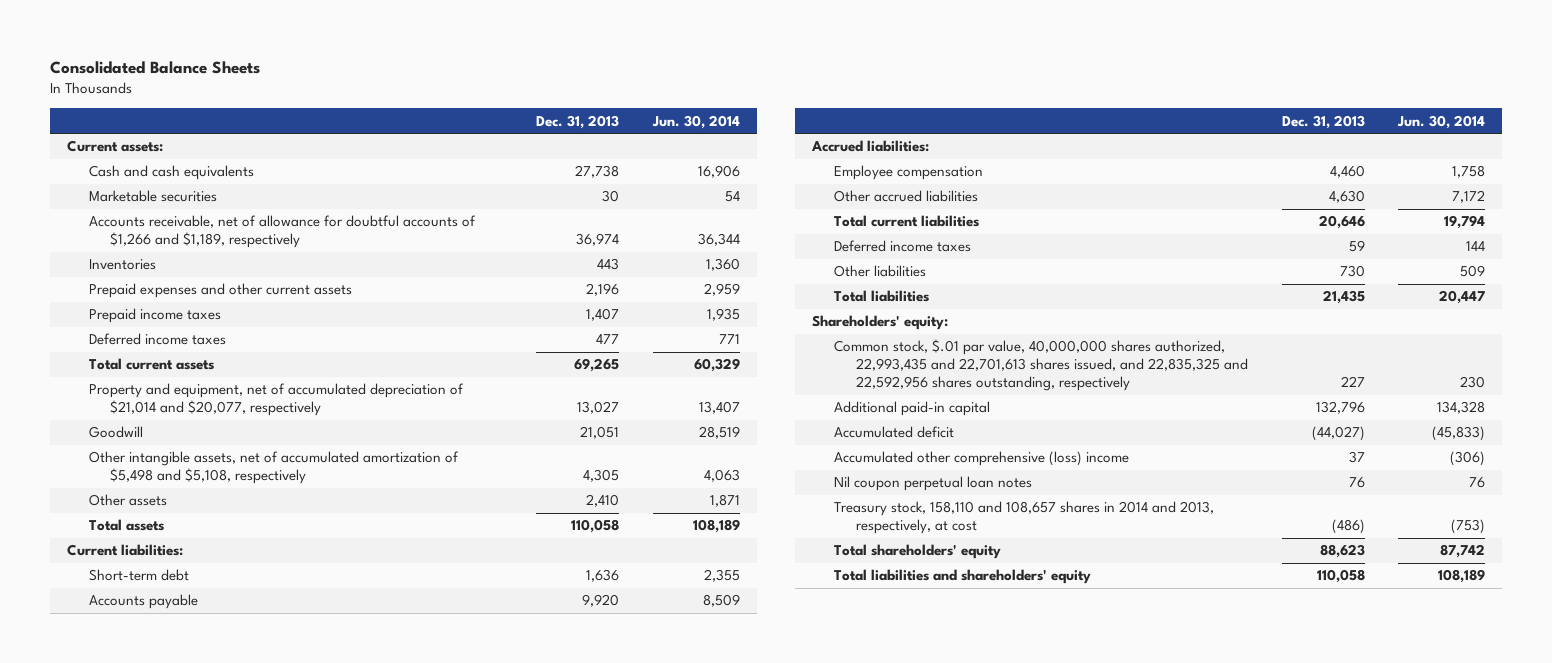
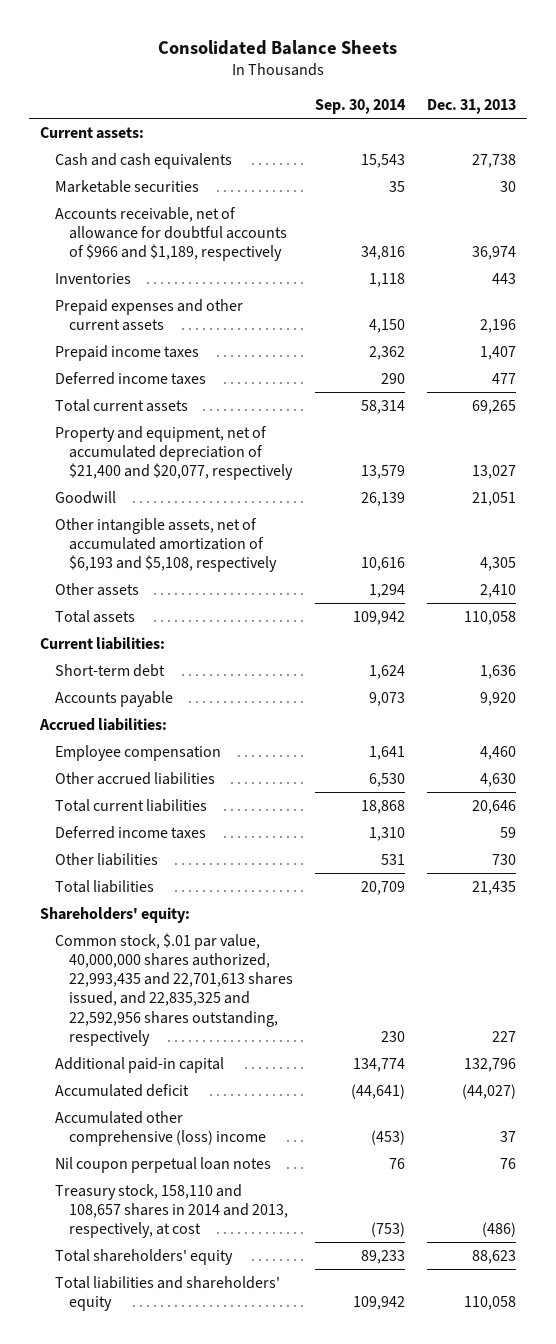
[652,114,741,129] Jun. 30, 2014 -> none
none -> [314,99,406,115] Sep. 30, 2014
[88,215,476,249] Accounts receivable, net of allowance for doubtful accounts of $1,266 and $1,189, respectively -> [54,206,288,262] Accounts receivable, net of allowance for doubtful accounts of $966 and $1,189, respectively
[88,383,464,417] Property and equipment, net of accumulated depreciation of $21,014 and $20,077, respectively -> [54,425,294,481] Property and equipment, net of accumulated depreciation of $21,400 and $20,077, respectively
[88,451,459,485] Other intangible assets, net of accumulated amortization of $5,498 and $5,108, respectively -> [54,517,278,573] Other intangible assets, net of accumulated amortization of $6,193 and $5,108, respectively

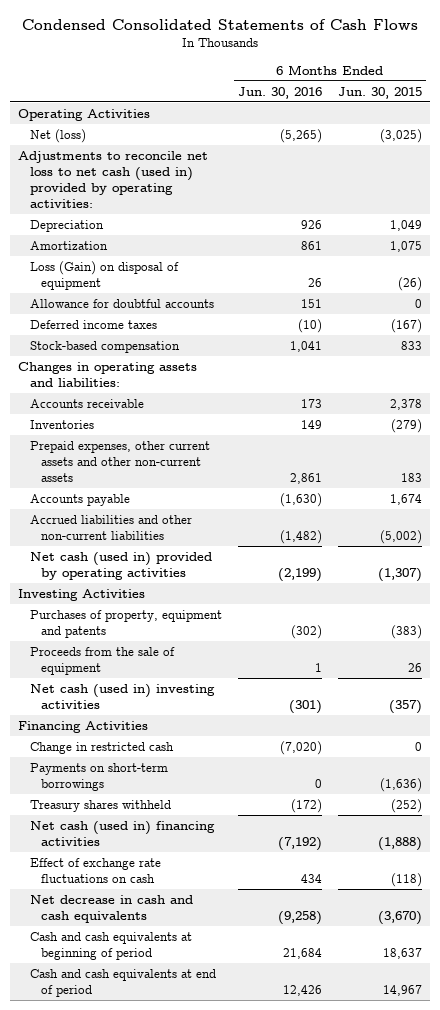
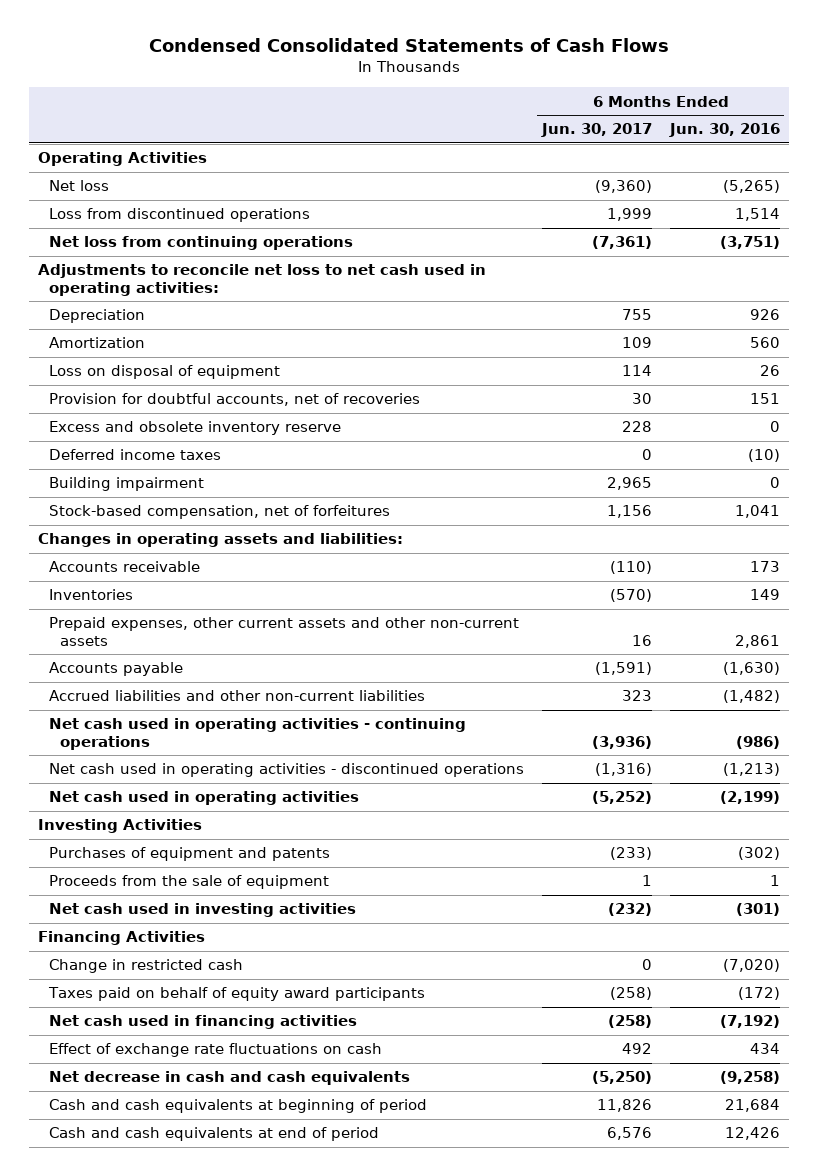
[337,86,422,99] Jun. 30, 2015 -> none
none -> [540,123,652,138] Jun. 30, 2017
[29,128,86,143] Net (loss) -> [48,180,109,192] Net loss
none -> [48,208,310,223] Loss from discontinued operations
none -> [48,236,353,251] Net loss from continuing operations
[18,150,209,209] Adjustments to reconcile net loss to net cash (used in) provided by operating activities: -> [37,264,486,296] Adjustments to reconcile net loss to net cash used in operating activities:
[300,240,322,250] 861 -> [749,337,780,349] 560
[29,260,179,290] Loss (Gain) on disposal of equipment -> [48,365,280,380] Loss on disposal of equipment
[29,298,214,308] Allowance for doubtful accounts -> [48,393,420,407] Provision for doubtful accounts, net of recoveries
none -> [48,421,341,436] Excess and obsolete inventory reserve
none -> [48,477,204,492] Building impairment
[29,340,180,353] Stock-based compensation -> [48,505,390,520] Stock-based compensation, net of forfeitures
none -> [48,718,466,750] Net cash used in operating activities - continuing operations
none -> [48,763,524,778] Net cash used in operating activities - discontinued operations
[29,551,212,580] Net cash (used in) provided by operating activities -> [48,791,359,806] Net cash used in operating activities
[29,609,222,638] Purchases of property, equipment and patents -> [48,847,330,862] Purchases of equipment and patents
[29,683,215,709] Net cash (used in) investing activities -> [48,903,356,918] Net cash used in investing activities
[29,762,168,791] Payments on short-term borrowings -> none
[29,799,171,812] Treasury shares withheld -> [47,987,425,1002] Taxes paid on behalf of equity award participants
[29,820,215,846] Net cash (used in) financing activities -> [48,1015,357,1030] Net cash used in financing activities

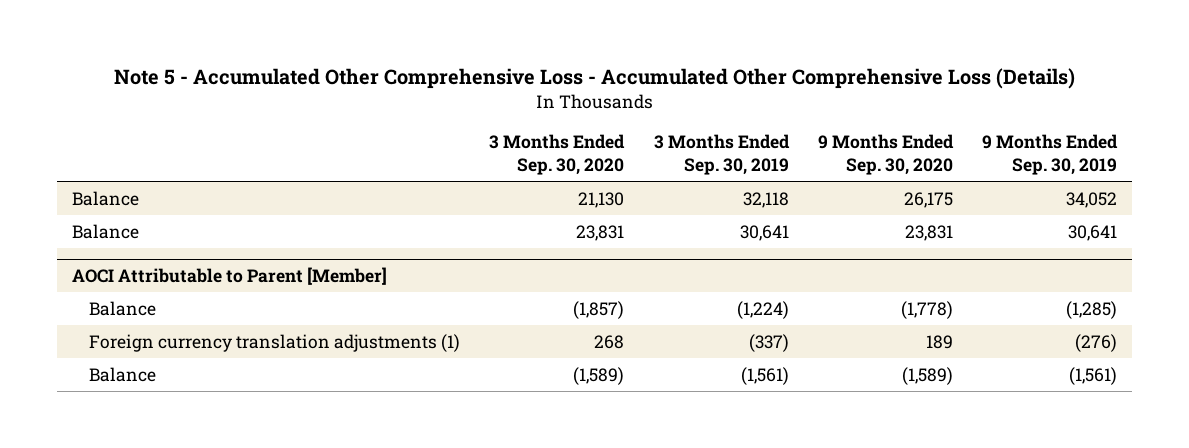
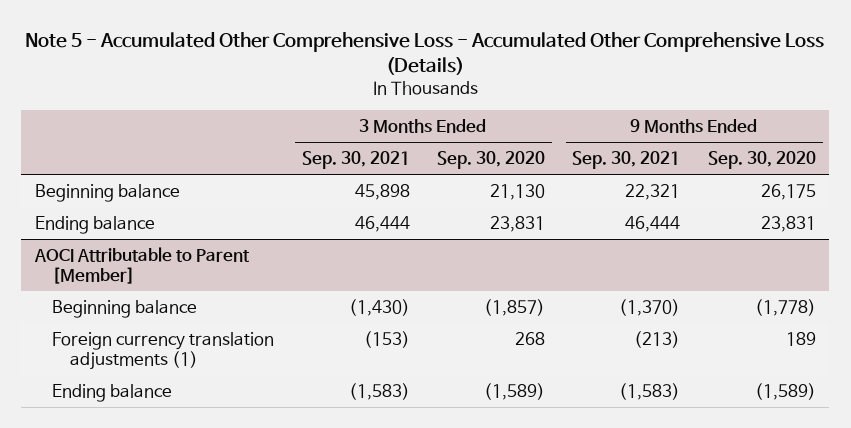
[653,134,790,176] 3 Months Ended Sep. 30, 2019 -> none
[982,134,1119,176] 9 Months Ended Sep. 30, 2019 -> none
none -> [301,150,410,169] Sep. 30, 2021
none -> [572,150,681,169] Sep. 30, 2021
[71,190,139,206] Balance -> [35,183,181,202] Beginning balance
[71,223,139,239] Balance -> [35,215,156,234] Ending balance
[88,300,156,316] Balance -> [52,299,198,318] Beginning balance
[88,366,156,382] Balance -> [52,383,173,402] Ending balance

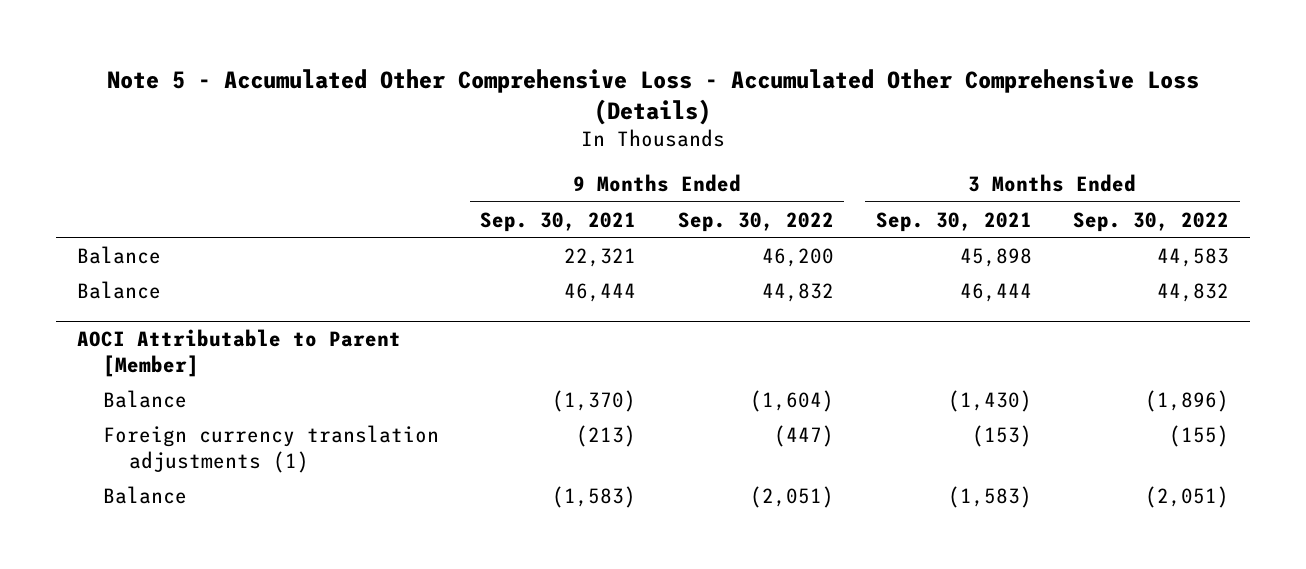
[437,150,546,169] Sep. 30, 2020 -> none
[707,150,816,169] Sep. 30, 2020 -> none
none -> [678,211,835,232] Sep. 30, 2022
none -> [1073,211,1230,232] Sep. 30, 2022
[35,183,181,202] Beginning balance -> [76,245,161,264] Balance
[35,215,156,234] Ending balance -> [76,280,161,299] Balance
[52,299,198,318] Beginning balance -> [102,389,187,408] Balance
[52,383,173,402] Ending balance -> [102,485,187,504] Balance

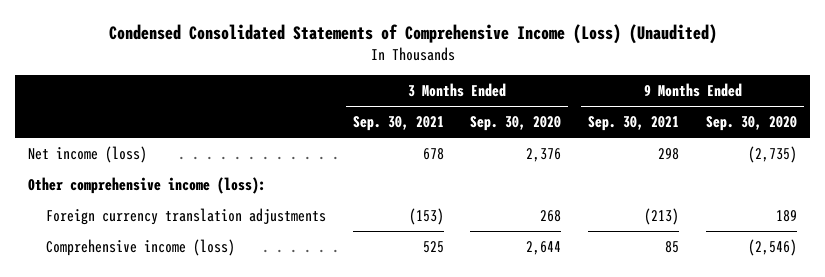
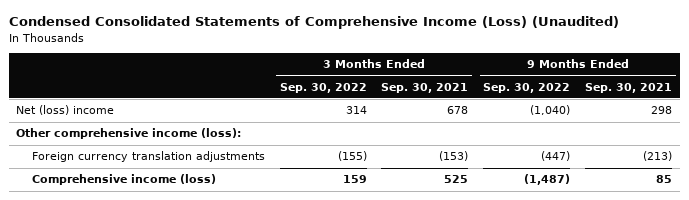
[470,116,562,132] Sep. 30, 2020 -> none
[705,116,797,132] Sep. 30, 2020 -> none
none -> [279,82,367,93] Sep. 30, 2022
none -> [483,82,571,93] Sep. 30, 2022
[28,146,148,164] Net income (loss) -> [16,105,115,116] Net (loss) income

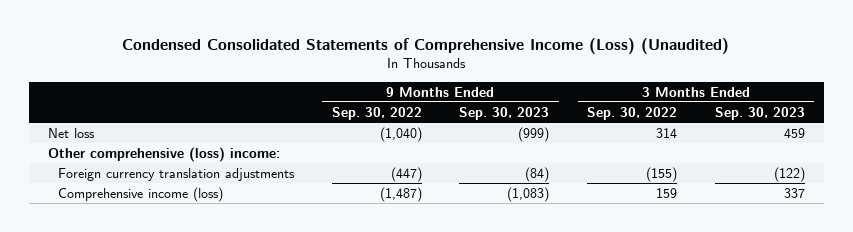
[381,82,469,93] Sep. 30, 2021 -> none
[585,82,673,93] Sep. 30, 2021 -> none
none -> [459,106,550,120] Sep. 30, 2023
none -> [714,106,805,120] Sep. 30, 2023
[16,105,115,116] Net (loss) income -> [48,127,96,138] Net loss
[16,128,242,140] Other comprehensive income (loss): -> [48,146,281,162] Other comprehensive (loss) income:

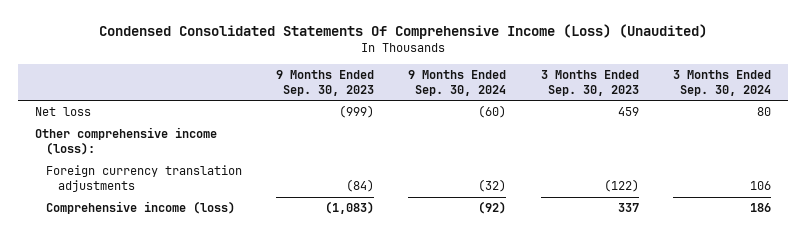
[122,38,730,55] Condensed Consolidated Statements of Comprehensive Income (Loss) (Unaudited) -> [98,24,707,40] Condensed Consolidated Statements Of Comprehensive Income (Loss) (Unaudited)
[331,106,422,120] Sep. 30, 2022 -> none
[587,106,678,120] Sep. 30, 2022 -> none
none -> [408,70,507,96] 9 Months Ended Sep. 30, 2024
none -> [672,70,771,96] 3 Months Ended Sep. 30, 2024
[48,146,281,162] Other comprehensive (loss) income: -> [34,127,217,155] Other comprehensive income (loss):

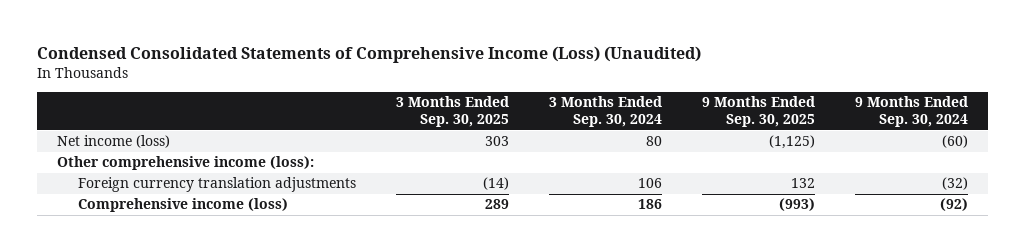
[98,24,707,40] Condensed Consolidated Statements Of Comprehensive Income (Loss) (Unaudited) -> [37,45,702,63] Condensed Consolidated Statements of Comprehensive Income (Loss) (Unaudited)
[276,70,375,96] 9 Months Ended Sep. 30, 2023 -> none
[540,70,639,96] 3 Months Ended Sep. 30, 2023 -> none
none -> [396,96,510,128] 3 Months Ended Sep. 30, 2025
none -> [702,96,816,128] 9 Months Ended Sep. 30, 2025
[34,107,91,117] Net loss -> [57,135,171,149] Net income (loss)

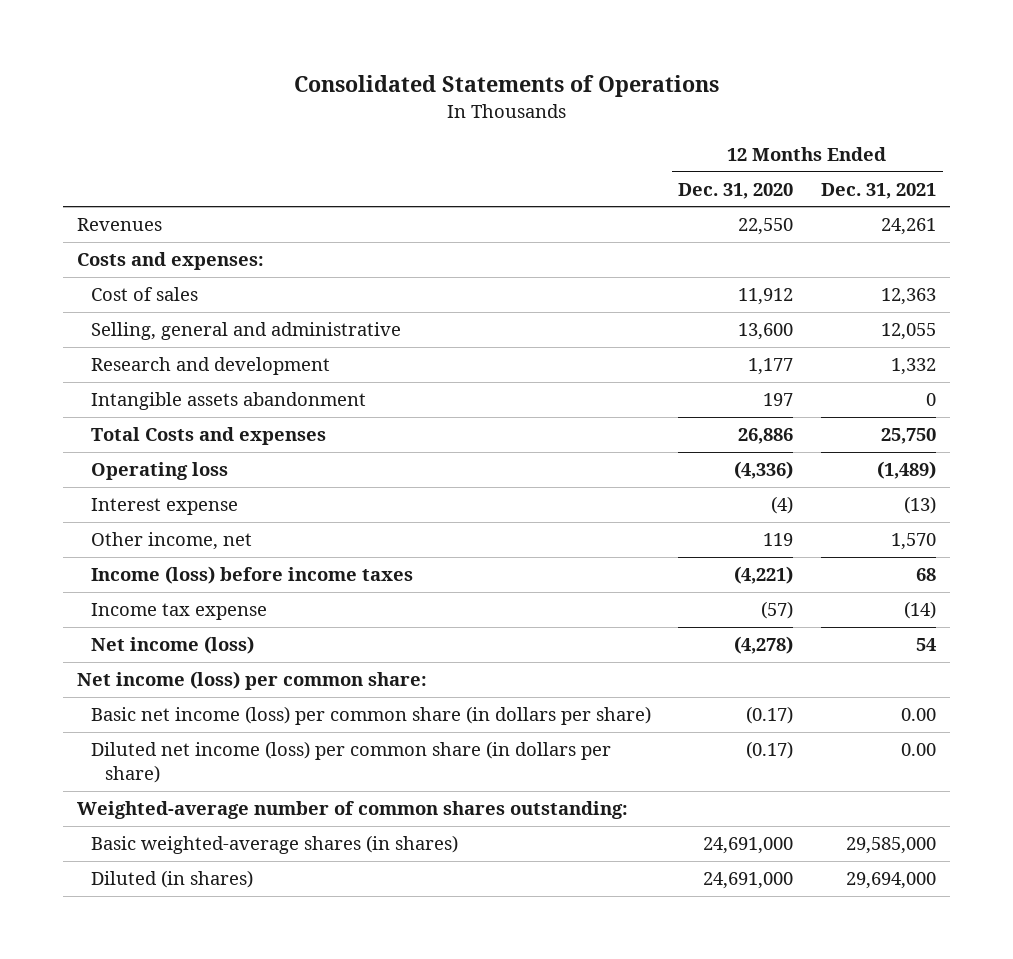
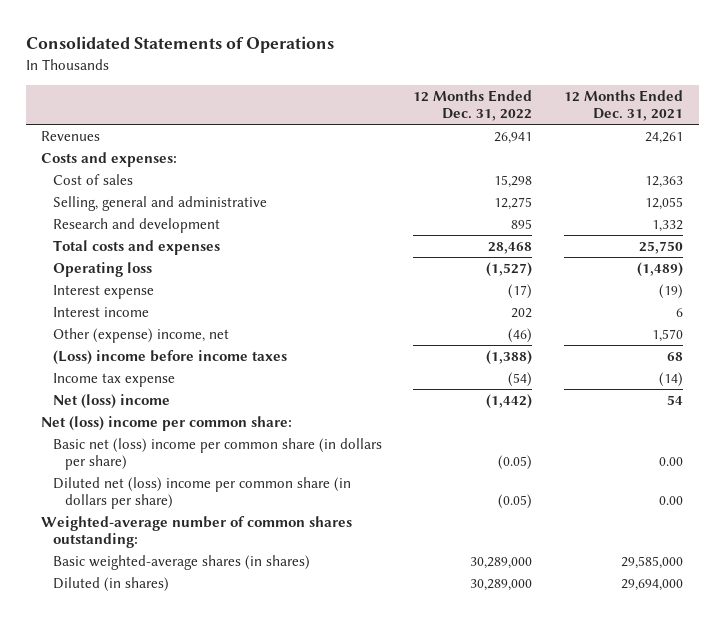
[678,182,794,199] Dec. 31, 2020 -> none
none -> [413,89,533,122] 12 Months Ended Dec. 31, 2022
[90,392,366,411] Intangible assets abandonment -> none
[90,427,326,446] Total Costs and expenses -> [53,239,221,255] Total costs and expenses
[903,496,936,515] (13) -> [658,283,683,299] (19)
none -> [53,306,150,317] Interest income
[90,532,252,551] Other income, net -> [53,327,230,343] Other (expense) income, net
[90,566,413,585] Income (loss) before income taxes -> [53,349,288,365] (Loss) income before income taxes
[90,636,254,655] Net income (loss) -> [53,393,171,409] Net (loss) income
[77,671,428,691] Net income (loss) per common share: -> [41,415,293,431] Net (loss) income per common share:
[90,706,651,726] Basic net income (loss) per common share (in dollars per share) -> [53,437,383,471] Basic net (loss) income per common share (in dollars per share)
[90,741,611,784] Diluted net income (loss) per common share (in dollars per share) -> [53,476,352,510] Diluted net (loss) income per common share (in dollars per share)

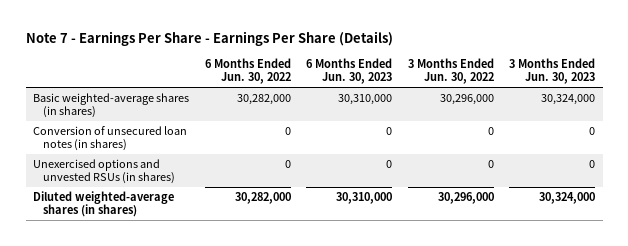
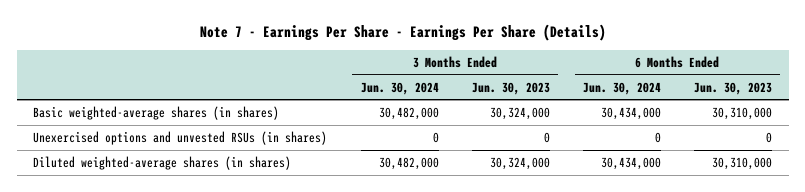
[204,57,291,85] 6 Months Ended Jun. 30, 2022 -> none
[407,57,494,85] 3 Months Ended Jun. 30, 2022 -> none
none -> [360,81,439,95] Jun. 30, 2024
none -> [582,81,661,95] Jun. 30, 2024
[33,126,188,152] Conversion of unsecured loan notes (in shares) -> none

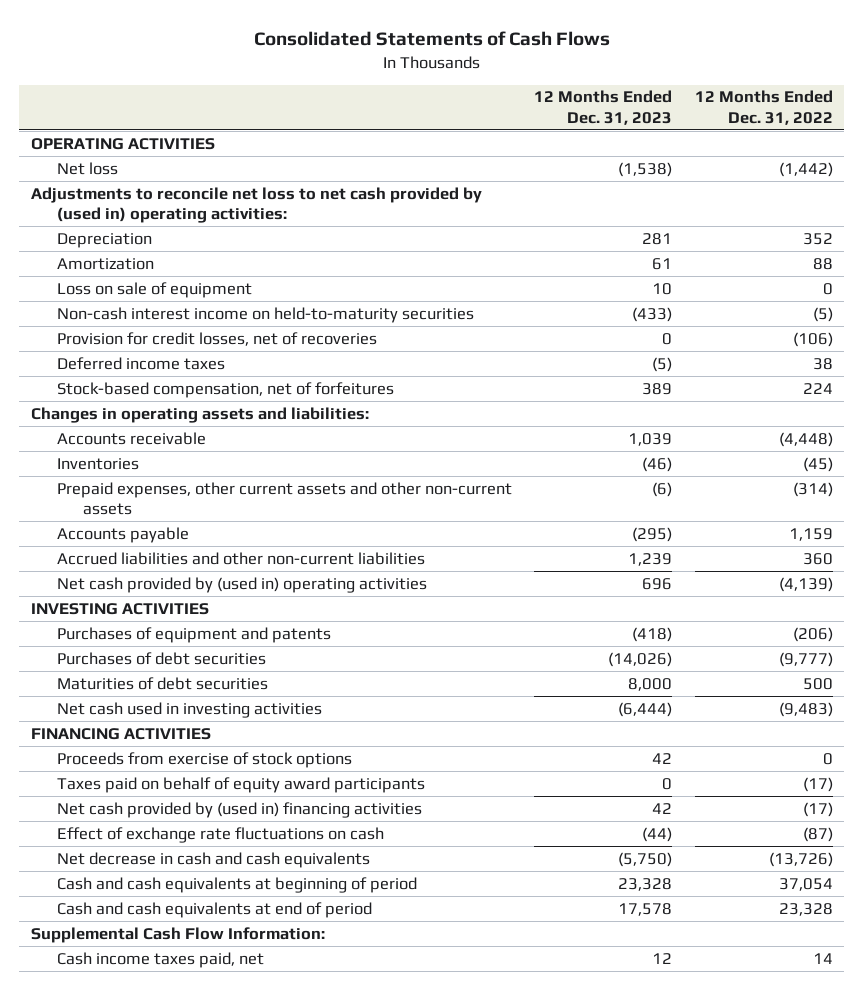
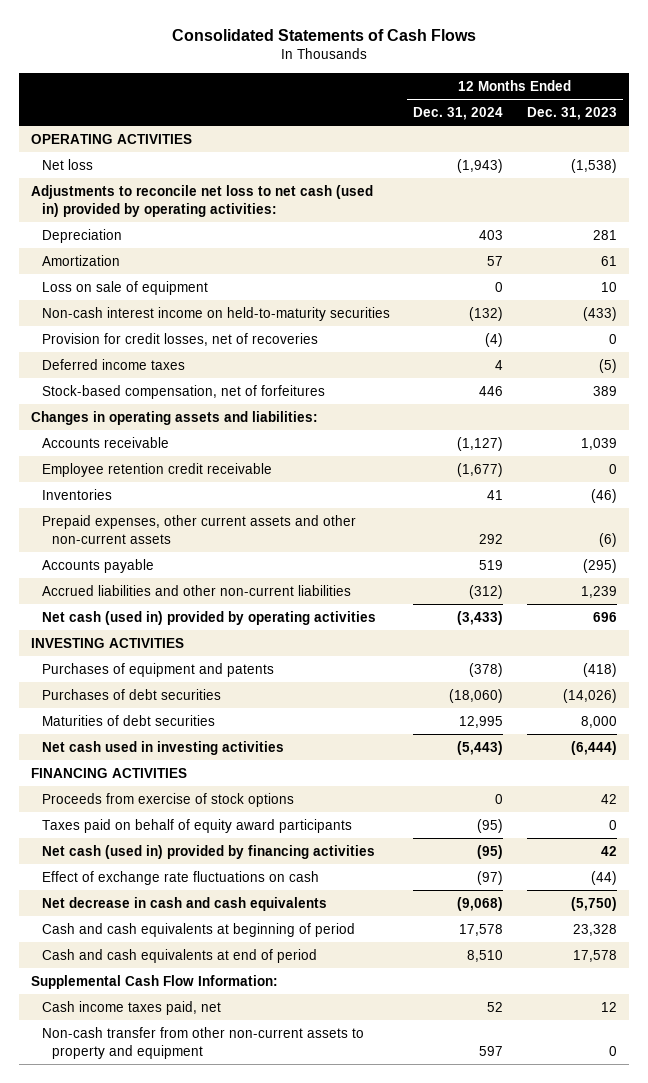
[694,90,833,126] 12 Months Ended Dec. 31, 2022 -> none
none -> [413,106,504,120] Dec. 31, 2024
[30,186,482,224] Adjustments to reconcile net loss to net cash provided by (used in) operating activities: -> [31,184,374,217] Adjustments to reconcile net loss to net cash (used in) provided by operating activities:
none -> [41,462,272,477] Employee retention credit receivable
[56,576,427,593] Net cash provided by (used in) operating activities -> [41,610,376,625] Net cash (used in) provided by operating activities
[56,801,422,818] Net cash provided by (used in) financing activities -> [41,844,375,859] Net cash (used in) provided by financing activities
none -> [41,1026,364,1059] Non-cash transfer from other non-current assets to property and equipment

